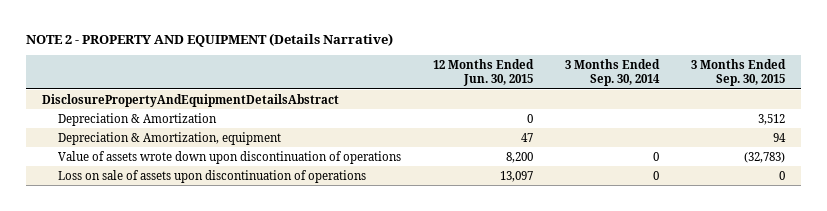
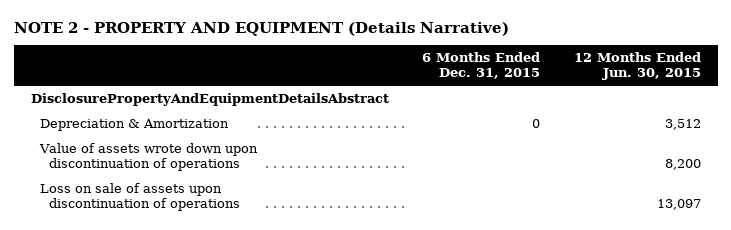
[565,59,661,87] 3 Months Ended Sep. 30, 2014 -> none
[691,59,787,87] 3 Months Ended Sep. 30, 2015 -> none
none -> [422,52,541,80] 6 Months Ended Dec. 31, 2015
[57,131,281,145] Depreciation & Amortization, equipment -> none
[526,113,533,123] 0 -> [664,118,701,130] 3,512

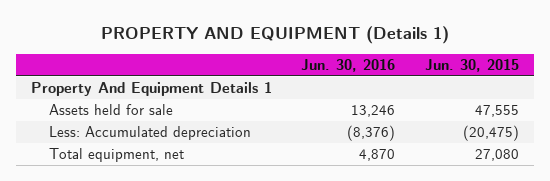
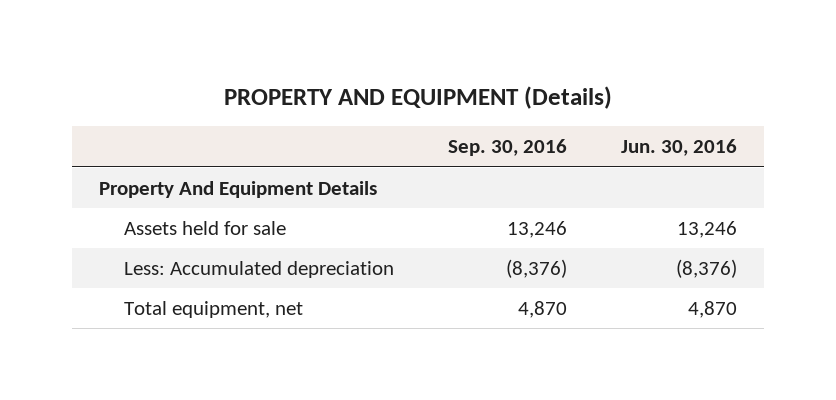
[100,26,449,45] PROPERTY AND EQUIPMENT (Details 1) -> [224,86,613,110] PROPERTY AND EQUIPMENT (Details)
[425,59,520,73] Jun. 30, 2015 -> none
none -> [447,139,567,157] Sep. 30, 2016
[30,81,272,96] Property And Equipment Details 1 -> [99,181,378,199] Property And Equipment Details

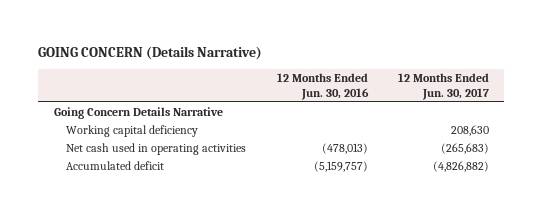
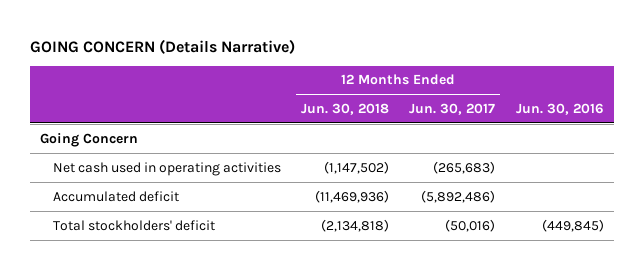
[276,73,369,100] 12 Months Ended Jun. 30, 2016 -> none
none -> [301,102,390,115] Jun. 30, 2018
none -> [515,102,604,115] Jun. 30, 2016
[66,125,199,138] Working capital deficiency -> none
[53,107,223,120] Going Concern Details Narrative -> [40,132,139,147] Going Concern
[432,161,489,173] (4,826,882) -> [421,189,496,203] (5,892,486)
none -> [52,219,215,231] Total stockholders' deficit

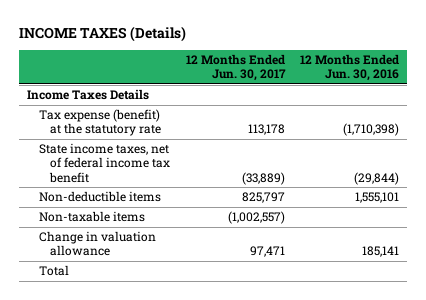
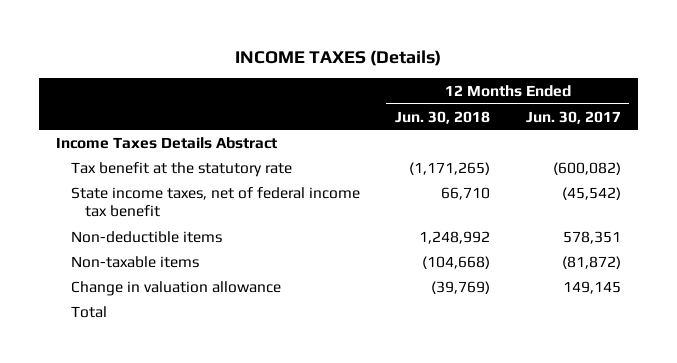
[300,53,400,82] 12 Months Ended Jun. 30, 2016 -> none
none -> [395,110,491,124] Jun. 30, 2018
[26,89,149,101] Income Taxes Details -> [56,136,278,149] Income Taxes Details Abstract
[38,109,162,137] Tax expense (benefit) at the statutory rate -> [70,161,292,177] Tax benefit at the statutory rate
[247,124,285,136] 113,178 -> [552,161,621,175] (600,082)
[241,171,285,185] (33,889) -> [561,186,621,200] (45,542)
[241,192,285,204] 825,797 -> [562,230,621,244] 578,351
[227,211,285,225] (1,002,557) -> [561,255,621,269] (81,872)
[249,246,285,258] 97,471 -> [562,280,621,294] 149,145

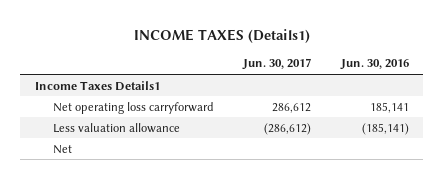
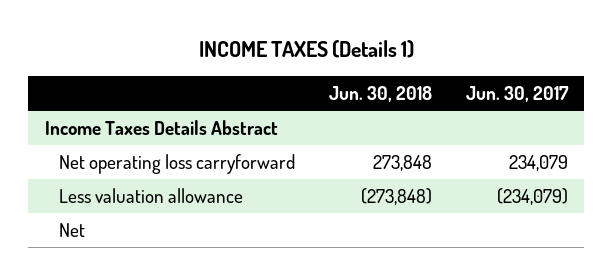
[133,28,310,43] INCOME TAXES (Details1) -> [199,40,415,59] INCOME TAXES (Details 1)
[339,59,409,71] Jun. 30, 2016 -> none
none -> [328,85,432,102] Jun. 30, 2018
[35,80,161,91] Income Taxes Details1 -> none
none -> [44,120,278,136] Income Taxes Details Abstract
[272,102,312,113] 286,612 -> [508,155,568,172] 234,079
[264,122,312,135] (286,612) -> [496,188,568,206] (234,079)

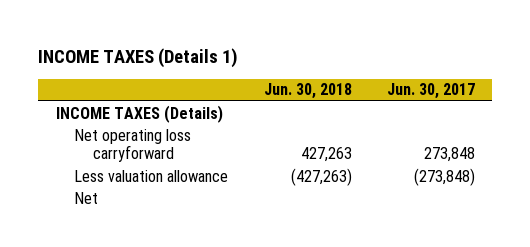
[44,120,278,136] Income Taxes Details Abstract -> [55,104,223,123] INCOME TAXES (Details)
[372,155,432,172] 273,848 -> [300,147,352,163] 427,263
[508,155,568,172] 234,079 -> [423,147,475,163] 273,848
[360,188,432,206] (273,848) -> [290,167,352,186] (427,263)
[496,188,568,206] (234,079) -> [413,167,475,186] (273,848)

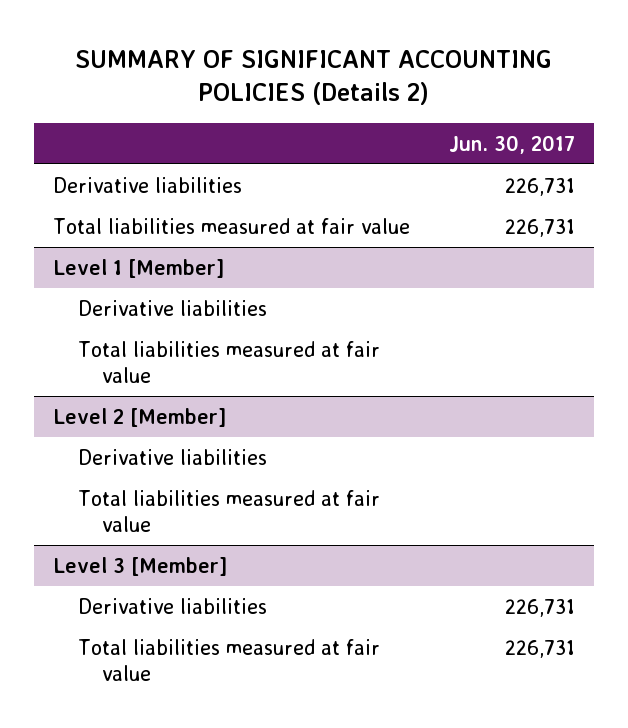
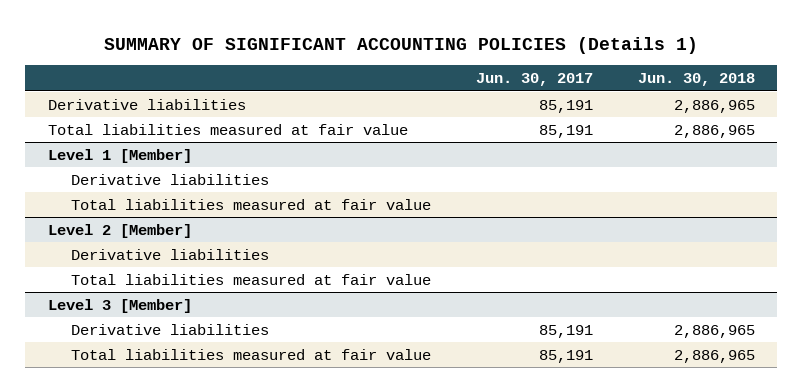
[75,49,553,106] SUMMARY OF SIGNIFICANT ACCOUNTING POLICIES (Details 2) -> [104,36,699,54] SUMMARY OF SIGNIFICANT ACCOUNTING POLICIES (Details 1)
none -> [637,73,755,87] Jun. 30, 2018
[504,177,575,196] 226,731 -> [538,99,593,113] 85,191
[504,218,575,237] 226,731 -> [538,124,593,138] 85,191
[504,598,575,617] 226,731 -> [538,324,593,338] 85,191
[504,639,575,658] 226,731 -> [538,349,593,363] 85,191

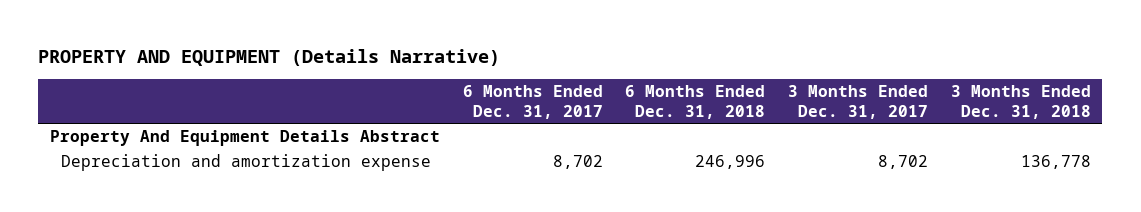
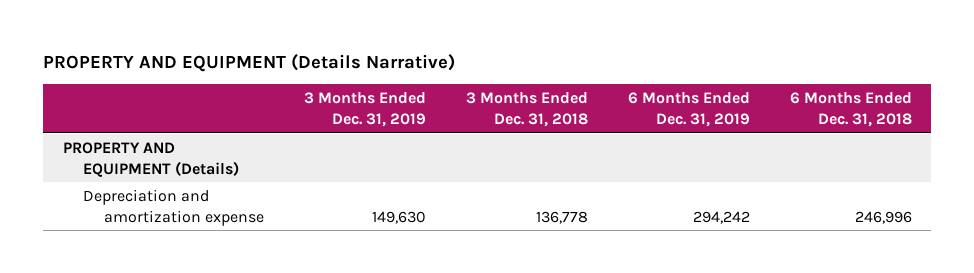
[462,85,603,119] 6 Months Ended Dec. 31, 2017 -> none
[788,85,929,119] 3 Months Ended Dec. 31, 2017 -> none
none -> [303,92,426,127] 3 Months Ended Dec. 31, 2019
none -> [627,92,750,127] 6 Months Ended Dec. 31, 2019
[49,130,440,147] Property And Equipment Details Abstract -> [62,142,240,177] PROPERTY AND EQUIPMENT (Details)

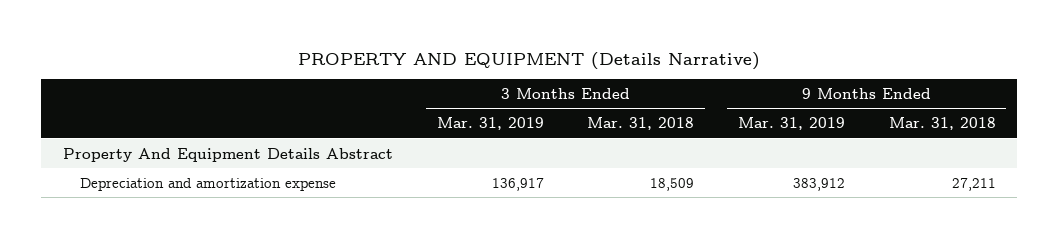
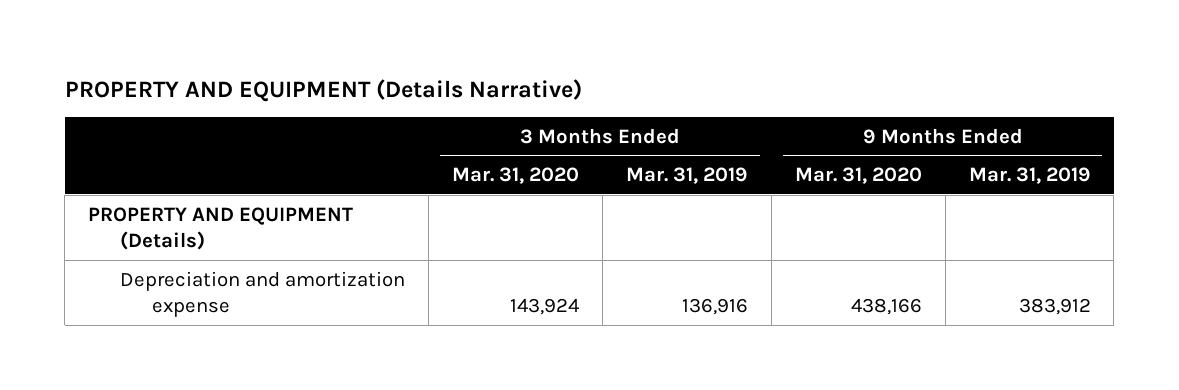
[587,117,695,131] Mar. 31, 2018 -> none
[888,117,996,131] Mar. 31, 2018 -> none
none -> [452,167,580,185] Mar. 31, 2020
none -> [794,167,922,185] Mar. 31, 2020
[63,147,394,162] Property And Equipment Details Abstract -> [88,206,354,250] PROPERTY AND EQUIPMENT (Details)
[491,177,544,191] 136,917 -> [681,297,748,315] 136,916

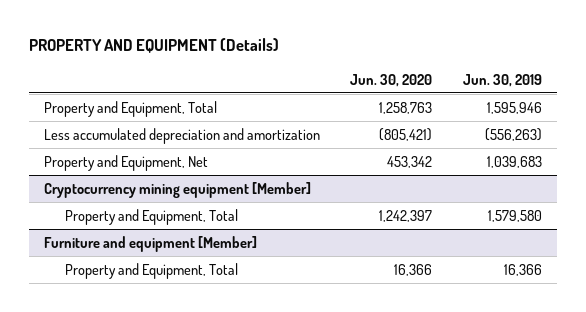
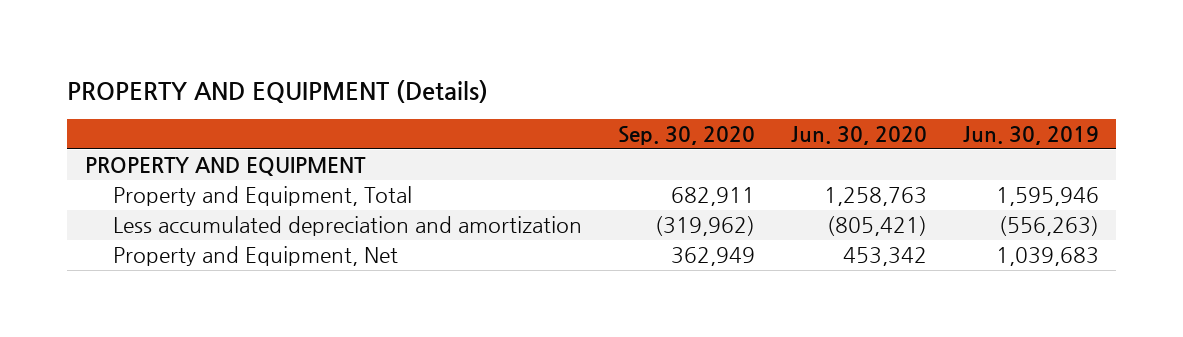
none -> [617,125,755,145] Sep. 30, 2020
none -> [84,156,366,176] PROPERTY AND EQUIPMENT
[43,181,311,198] Cryptocurrency mining equipment [Member] -> none
[65,208,239,225] Property and Equipment, Total -> none
[43,235,257,252] Furniture and equipment [Member] -> none
[65,262,239,279] Property and Equipment, Total -> none

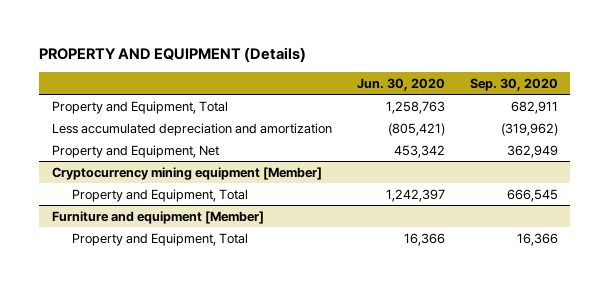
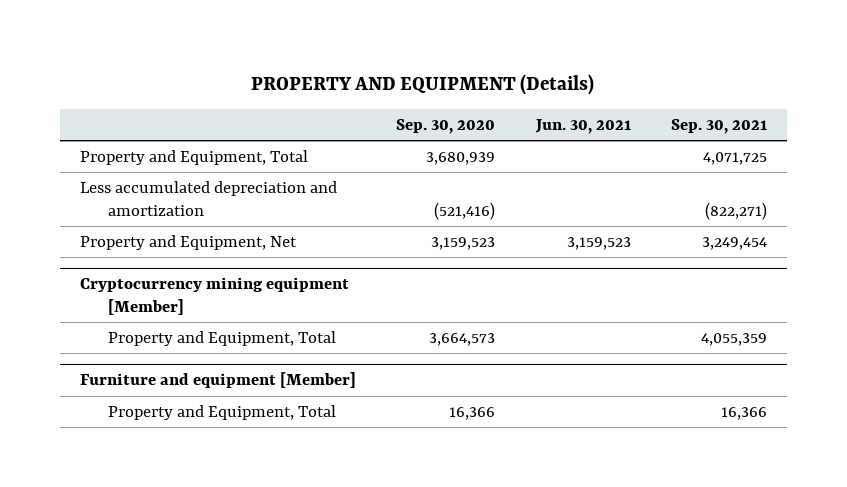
[356,77,445,91] Jun. 30, 2020 -> none
none -> [534,118,631,134] Jun. 30, 2021
none -> [670,118,767,134] Sep. 30, 2021
[510,100,558,114] 682,911 -> [426,152,496,166] 3,680,939
[500,122,558,136] (319,962) -> [434,201,496,220] (521,416)
[506,144,558,158] 362,949 -> [431,237,496,251] 3,159,523
[506,188,558,202] 666,545 -> [429,333,496,347] 3,664,573

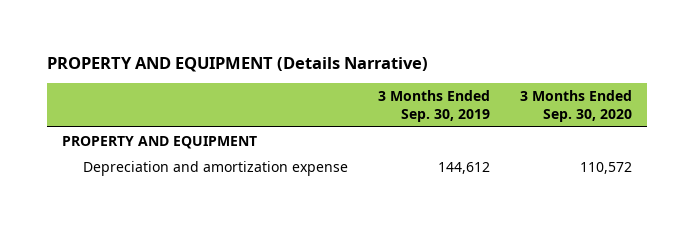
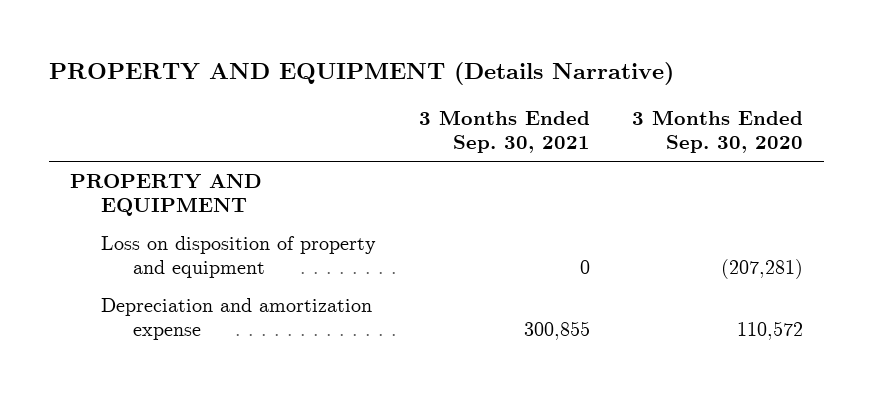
[377,90,490,123] 3 Months Ended Sep. 30, 2019 -> none
none -> [418,110,590,153] 3 Months Ended Sep. 30, 2021
none -> [101,236,377,278] Loss on disposition of property and equipment

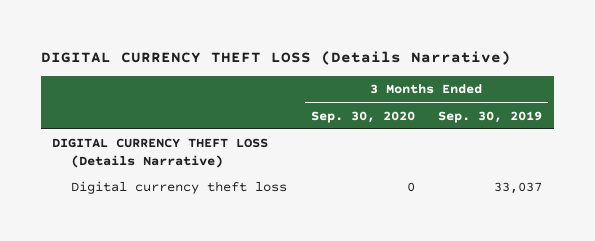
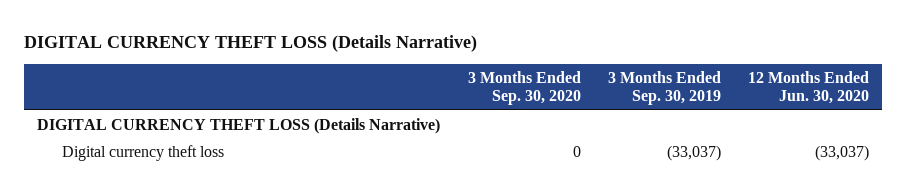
none -> [747,70,869,105] 12 Months Ended Jun. 30, 2020
[494,182,543,195] 33,037 -> [666,144,721,161] (33,037)

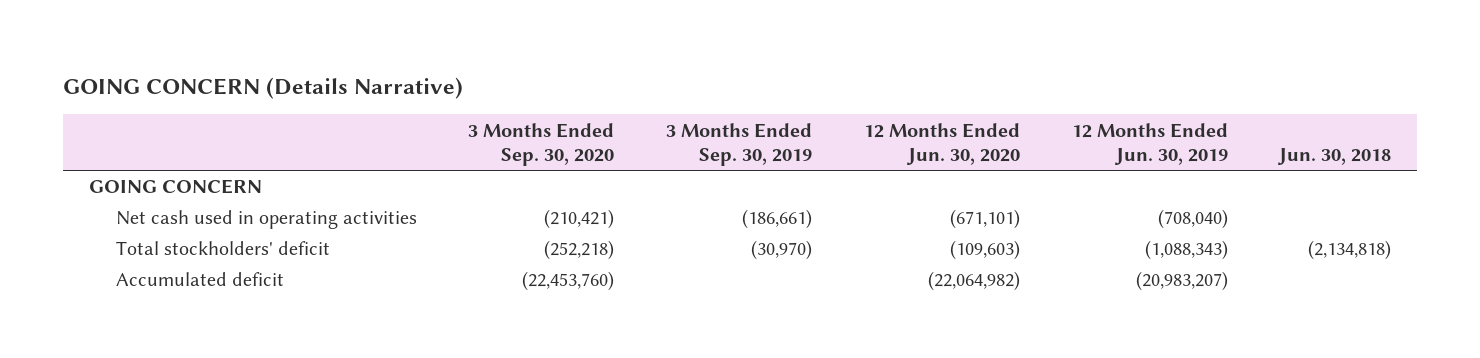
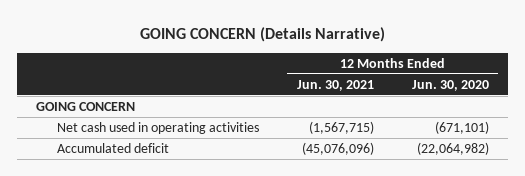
[468,122,615,167] 3 Months Ended Sep. 30, 2020 -> none
[666,122,813,167] 3 Months Ended Sep. 30, 2019 -> none
[1071,122,1228,166] 12 Months Ended Jun. 30, 2019 -> none
[1277,148,1392,166] Jun. 30, 2018 -> none
none -> [296,79,374,91] Jun. 30, 2021
[115,241,330,256] Total stockholders' deficit -> none

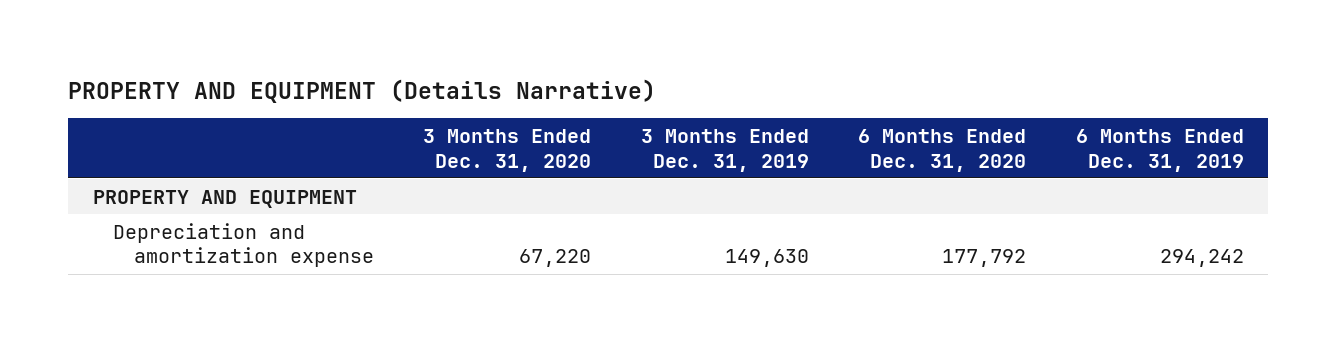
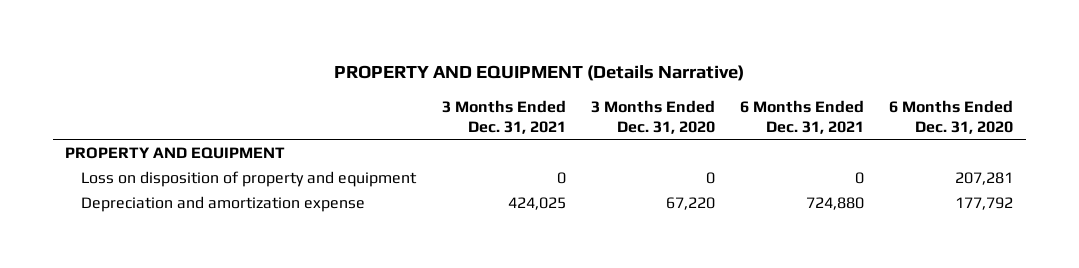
[640,128,809,172] 3 Months Ended Dec. 31, 2019 -> none
[1075,128,1244,172] 6 Months Ended Dec. 31, 2019 -> none
none -> [441,99,566,134] 3 Months Ended Dec. 31, 2021
none -> [740,99,865,134] 6 Months Ended Dec. 31, 2021
none -> [81,170,418,187] Loss on disposition of property and equipment

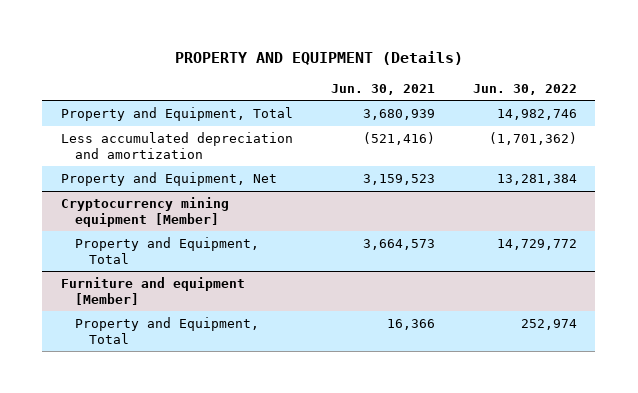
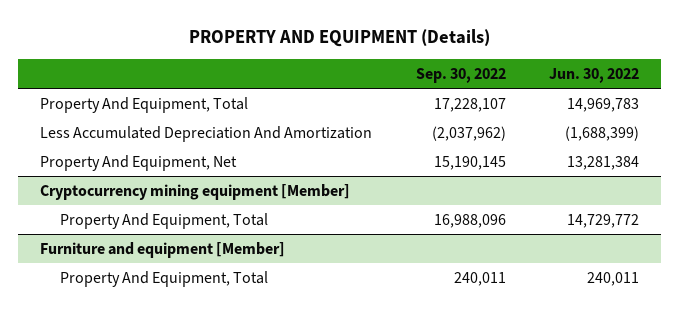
[330,84,435,96] Jun. 30, 2021 -> none
none -> [415,67,506,83] Sep. 30, 2022
[61,107,294,122] Property and Equipment, Total -> [39,96,248,113] Property And Equipment, Total
[496,109,577,121] 14,982,746 -> [567,97,640,112] 14,969,783
[61,132,294,159] Less accumulated depreciation and amortization -> [39,125,372,142] Less Accumulated Depreciation And Amortization
[488,132,577,146] (1,701,362) -> [565,125,640,141] (1,688,399)
[61,172,278,187] Property and Equipment, Net -> [39,154,237,171] Property And Equipment, Net
[75,237,260,264] Property and Equipment, Total -> [59,212,268,229] Property And Equipment, Total
[75,317,260,344] Property and Equipment, Total -> [59,270,268,287] Property And Equipment, Total
[520,319,577,331] 252,974 -> [587,271,640,286] 240,011

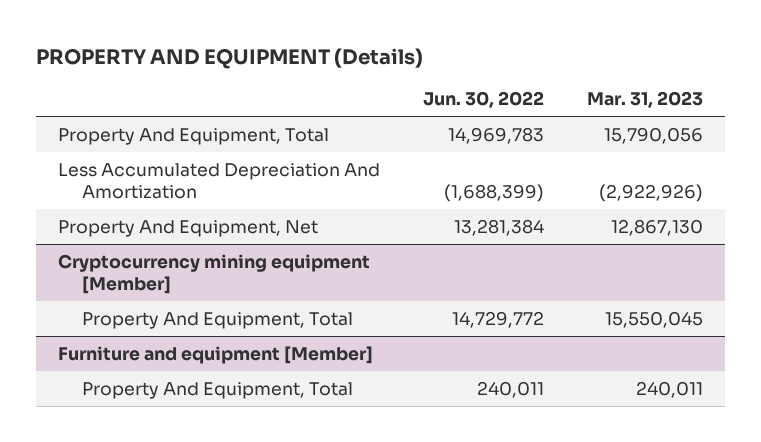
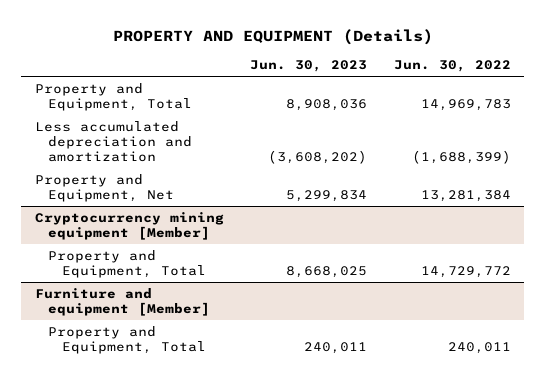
[587,91,704,109] Mar. 31, 2023 -> none
none -> [250,60,368,73] Jun. 30, 2023
[57,127,329,145] Property And Equipment, Total -> [34,82,193,112] Property and Equipment, Total
[57,162,380,199] Less Accumulated Depreciation And Amortization -> [34,120,193,163] Less accumulated depreciation and amortization
[57,219,318,237] Property And Equipment, Net -> [34,173,175,203] Property and Equipment, Net
[82,311,354,329] Property And Equipment, Total -> [48,249,207,279] Property and Equipment, Total
[82,381,354,399] Property And Equipment, Total -> [48,325,207,355] Property and Equipment, Total

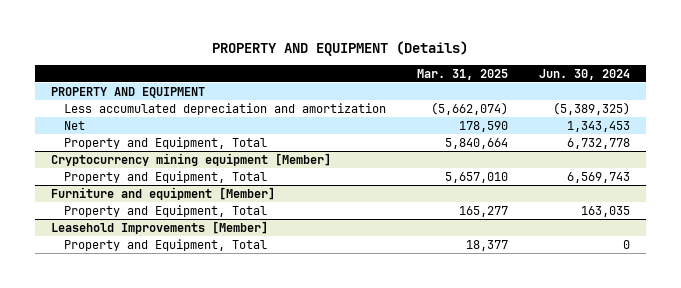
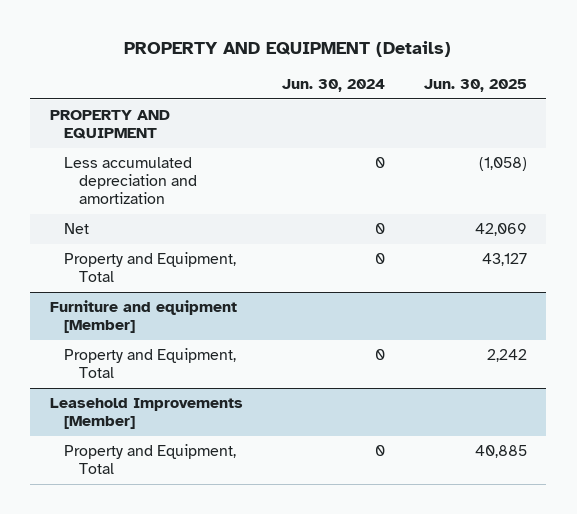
[416,68,508,80] Mar. 31, 2025 -> none
none -> [423,79,527,93] Jun. 30, 2025
[50,152,331,166] Cryptocurrency mining equipment [Member] -> none
[63,170,267,183] Property and Equipment, Total -> none
[553,101,631,115] (5,389,325) -> [374,157,385,169] 0
[567,120,631,132] 1,343,453 -> [374,223,385,235] 0
[567,137,631,149] 6,732,778 -> [374,253,385,265] 0
[581,205,631,217] 163,035 -> [374,349,385,361] 0

